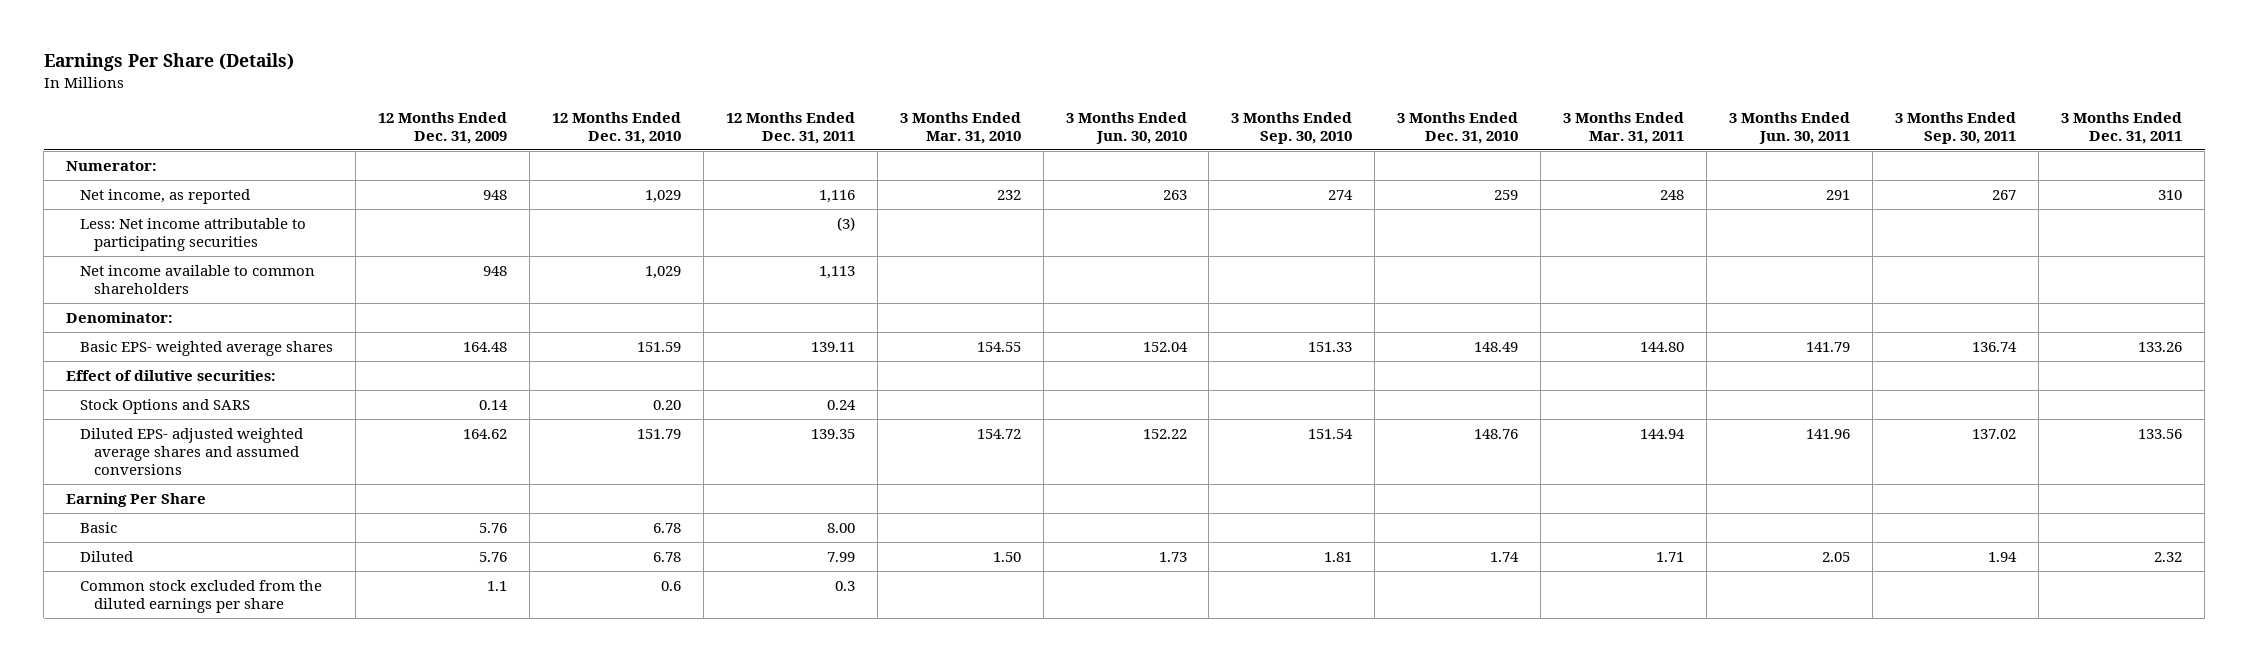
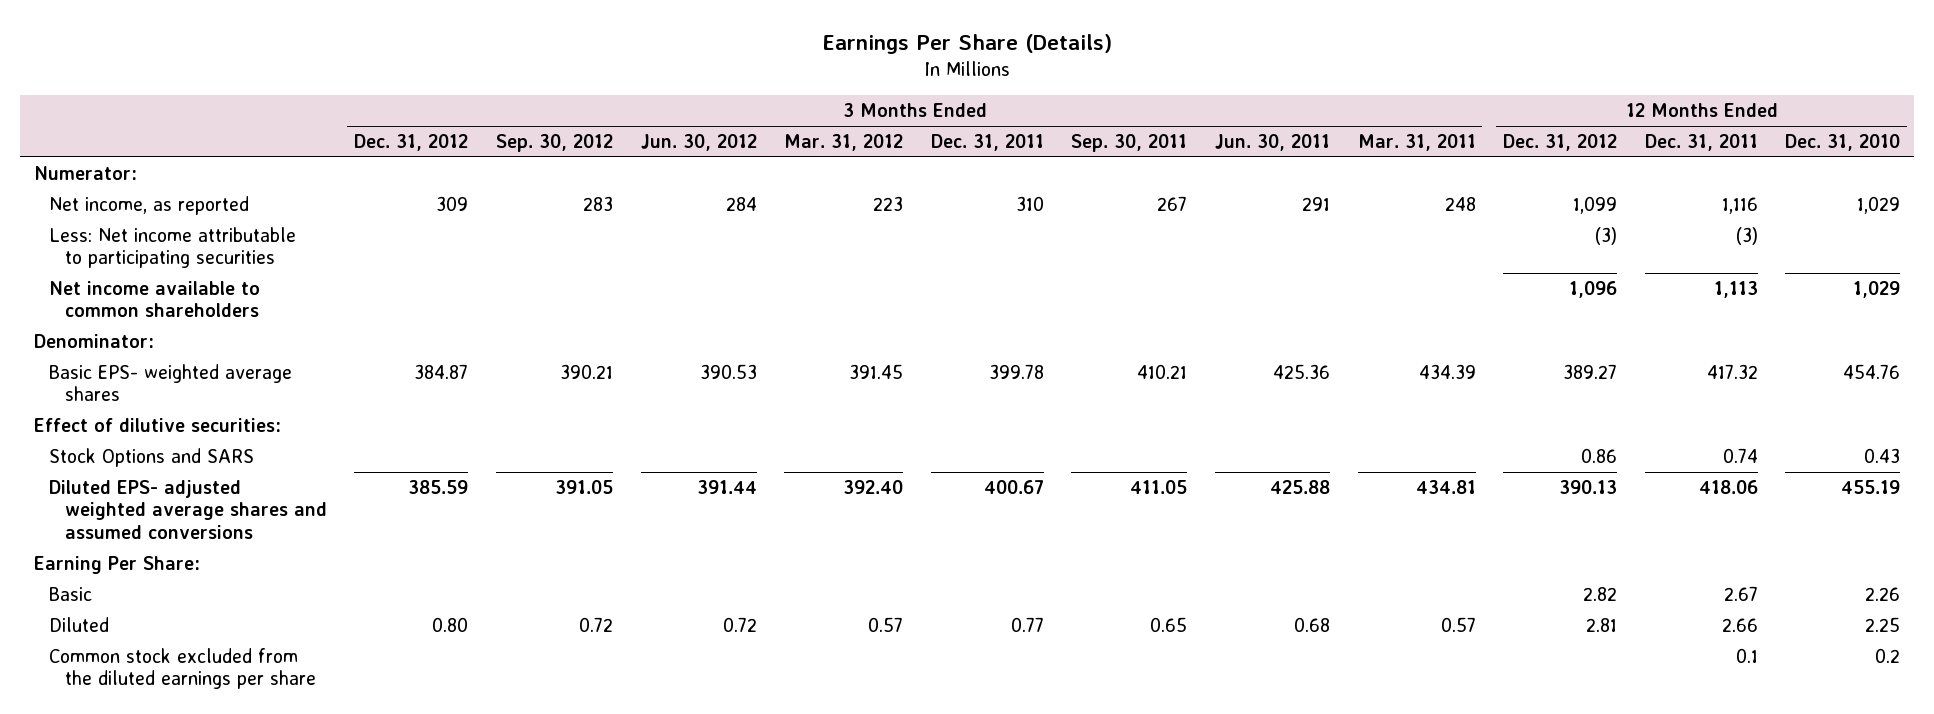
[377,111,507,144] 12 Months Ended Dec. 31, 2009 -> none
[899,111,1021,144] 3 Months Ended Mar. 31, 2010 -> none
[1065,111,1187,144] 3 Months Ended Jun. 30, 2010 -> none
[1231,111,1353,144] 3 Months Ended Sep. 30, 2010 -> none
[1397,111,1519,144] 3 Months Ended Dec. 31, 2010 -> none
none -> [354,134,469,152] Dec. 31, 2012
none -> [495,134,613,153] Sep. 30, 2012
none -> [640,134,757,152] Jun. 30, 2012
none -> [784,134,904,152] Mar. 31, 2012
none -> [1503,134,1618,152] Dec. 31, 2012
[636,341,681,352] 151.59 -> [1843,363,1901,379] 454.76
[810,341,855,352] 139.11 -> [1706,363,1758,379] 417.32
[1640,341,1685,352] 144.80 -> [1418,363,1476,379] 434.39
[1806,341,1851,352] 141.79 -> [1272,363,1330,379] 425.36
[1972,341,2018,352] 136.74 -> [1137,363,1188,379] 410.21
[2138,341,2183,352] 133.26 -> [988,363,1044,379] 399.78
[652,399,681,410] 0.20 -> [1864,447,1901,463] 0.43
[826,399,856,410] 0.24 -> [1722,447,1758,463] 0.74
[636,428,681,439] 151.79 -> [1841,479,1901,494] 455.19
[810,428,855,439] 139.35 -> [1698,479,1758,494] 418.06
[1640,428,1686,439] 144.94 -> [1415,479,1476,494] 434.81
[1806,428,1851,439] 141.96 -> [1269,479,1330,494] 425.88
[1972,428,2017,439] 137.02 -> [1130,479,1188,494] 411.05
[2138,428,2183,439] 133.56 -> [983,479,1044,494] 400.67
[66,492,207,507] Earning Per Share -> [33,555,200,574] Earning Per Share:
[652,522,681,533] 6.78 -> [1865,586,1901,601] 2.26
[826,522,855,533] 8.00 -> [1723,585,1758,601] 2.67
[652,551,681,562] 6.78 -> [1865,616,1901,632] 2.25
[826,551,855,562] 7.99 -> [1721,617,1758,632] 2.66
[1656,551,1685,562] 1.71 -> [1440,616,1476,632] 0.57
[1822,551,1851,562] 2.05 -> [1293,616,1330,632] 0.68
[1988,551,2018,562] 1.94 -> [1150,616,1188,632] 0.65
[2154,551,2183,562] 2.32 -> [1010,616,1044,632] 0.77
[660,580,681,591] 0.6 -> [1875,647,1901,663] 0.2
[834,580,855,591] 0.3 -> [1735,647,1758,663] 0.1

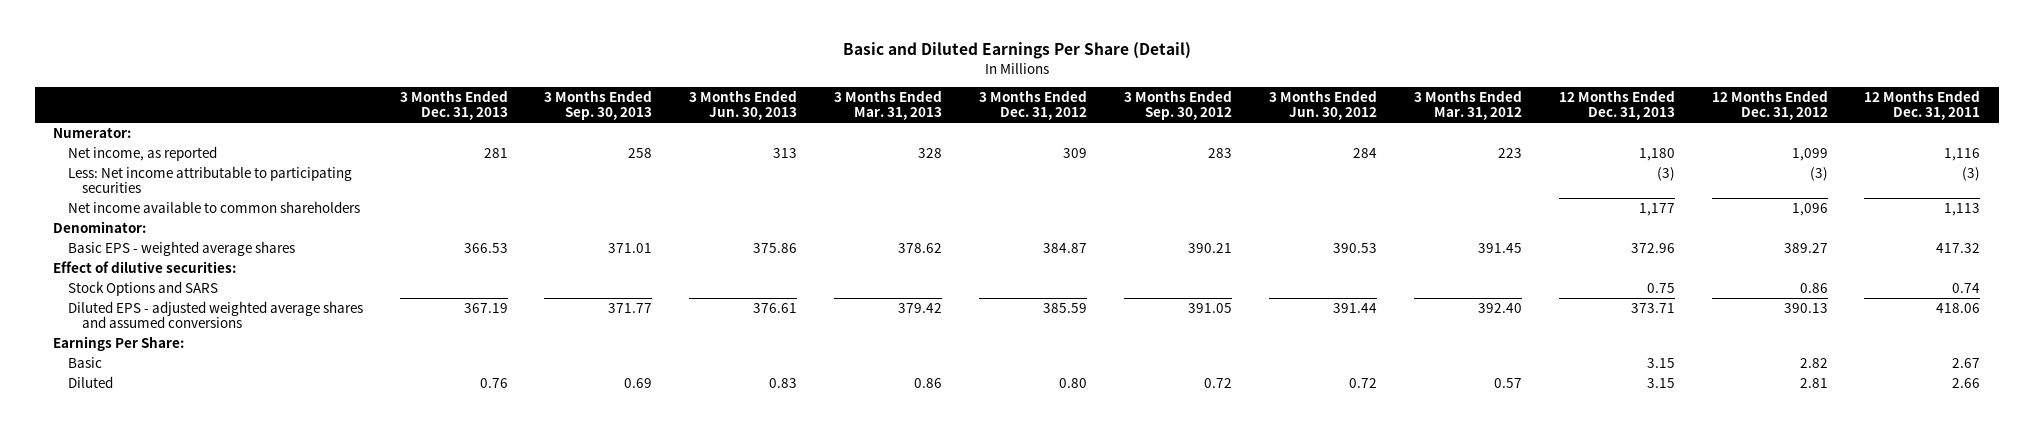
[822,33,1113,54] Earnings Per Share (Details) -> [842,42,1191,60] Basic and Diluted Earnings Per Share (Detail)
[930,134,1044,152] Dec. 31, 2011 -> none
[1071,134,1188,153] Sep. 30, 2011 -> none
[1214,134,1330,152] Jun. 30, 2011 -> none
[1357,134,1476,152] Mar. 31, 2011 -> none
[1785,134,1901,152] Dec. 31, 2010 -> none
none -> [399,89,508,121] 3 Months Ended Dec. 31, 2013
none -> [544,89,653,121] 3 Months Ended Sep. 30, 2013
none -> [689,89,798,121] 3 Months Ended Jun. 30, 2013
none -> [834,89,943,121] 3 Months Ended Mar. 31, 2013
none -> [1558,89,1675,121] 12 Months Ended Dec. 31, 2013
[49,363,293,402] Basic EPS- weighted average shares -> [67,240,295,256] Basic EPS - weighted average shares
[49,479,327,539] Diluted EPS- adjusted weighted average shares and assumed conversions -> [67,300,363,329] Diluted EPS - adjusted weighted average shares and assumed conversions
[33,555,200,574] Earning Per Share: -> [53,335,185,351] Earnings Per Share:
[49,647,316,690] Common stock excluded from the diluted earnings per share -> none

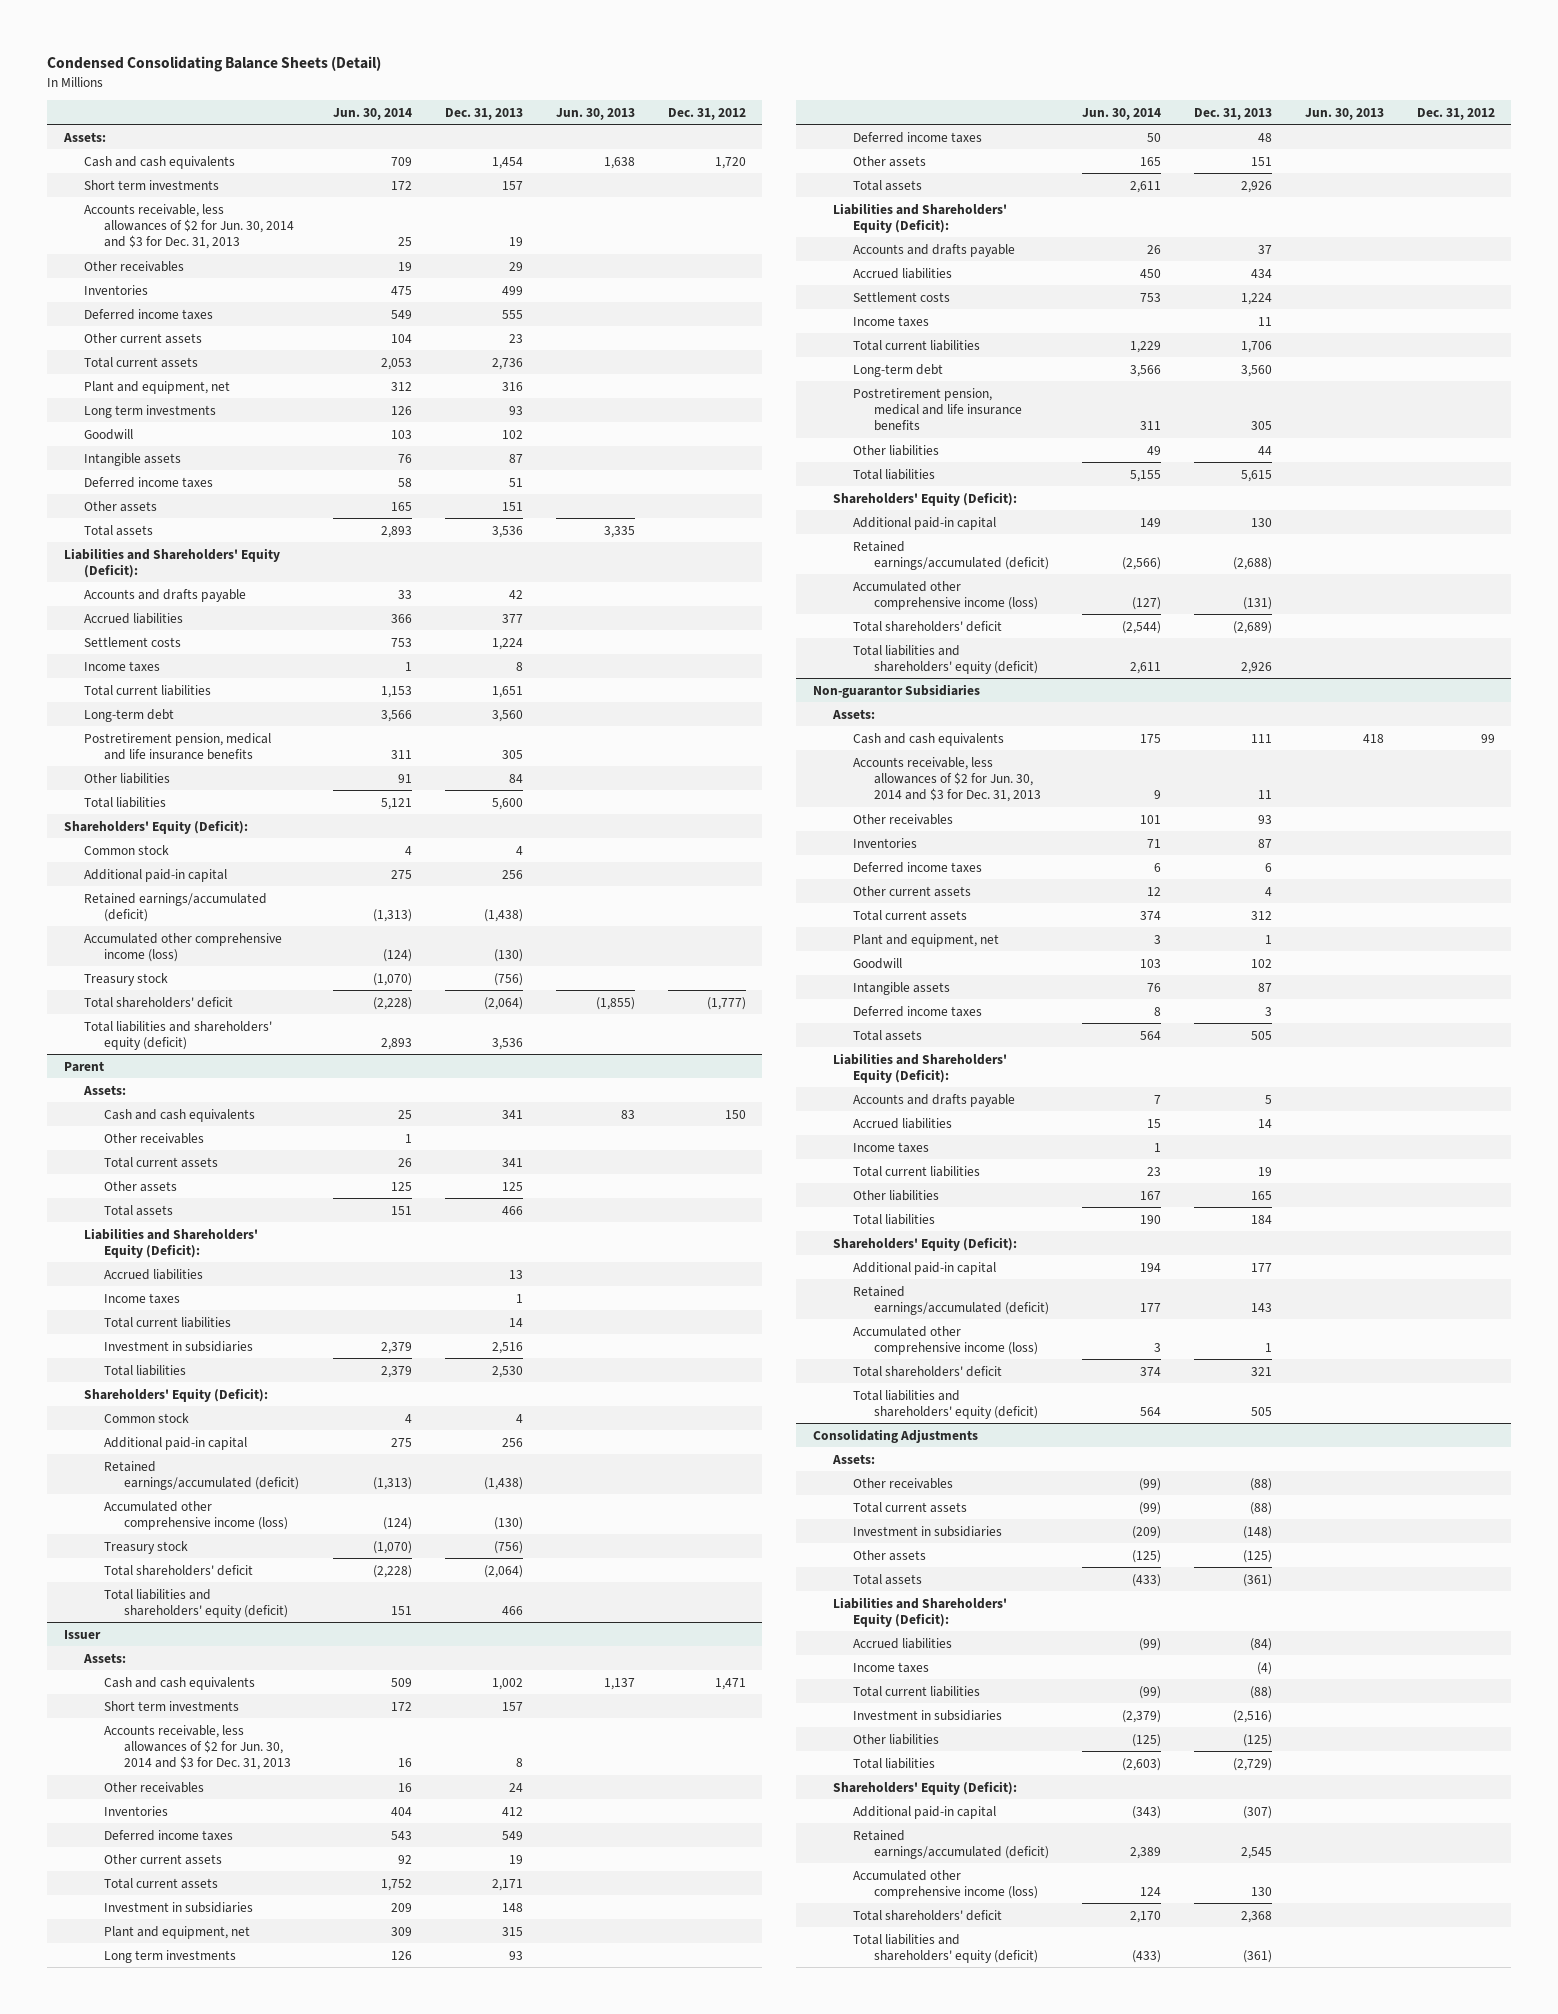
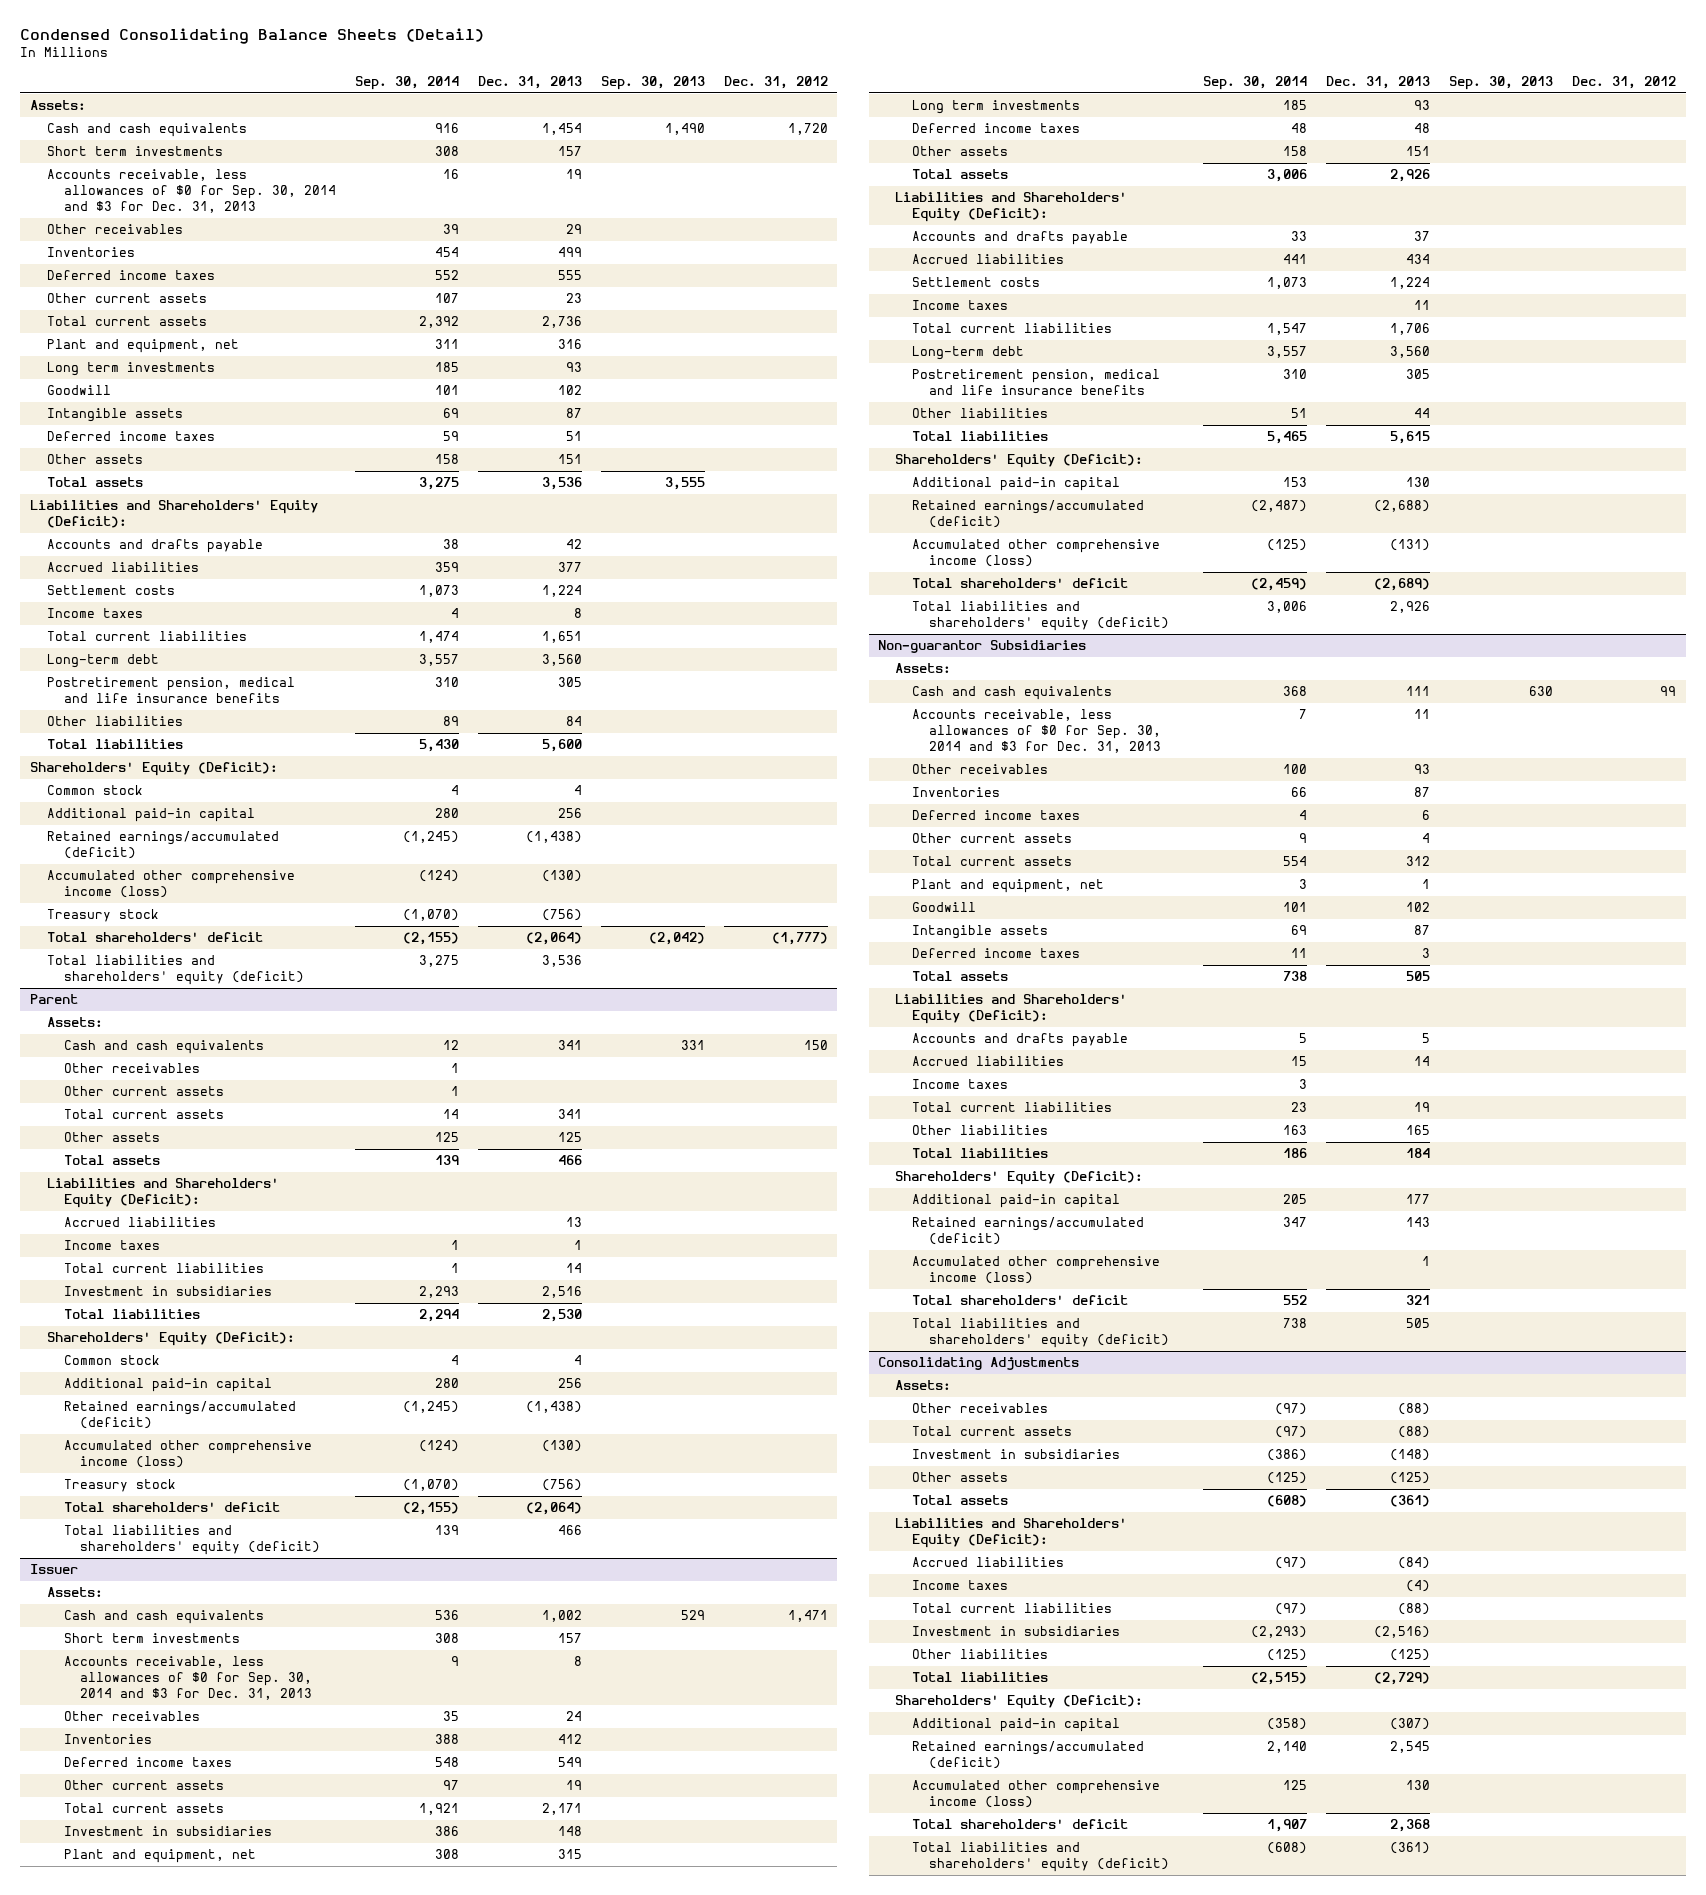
[332,107,412,120] Jun. 30, 2014 -> none
[555,107,635,120] Jun. 30, 2013 -> none
none -> [354,75,459,90] Sep. 30, 2014
none -> [600,75,705,90] Sep. 30, 2013
[83,203,295,250] Accounts receivable, less allowances of $2 for Jun. 30, 2014 and $3 for Dec. 31, 2013 -> [46,169,336,214] Accounts receivable, less allowances of $0 for Sep. 30, 2014 and $3 for Dec. 31, 2013
none -> [63,1086,224,1097] Other current assets
[104,1724,292,1771] Accounts receivable, less allowances of $2 for Jun. 30, 2014 and $3 for Dec. 31, 2013 -> [63,1656,313,1701] Accounts receivable, less allowances of $0 for Sep. 30, 2014 and $3 for Dec. 31, 2013
[853,756,1041,803] Accounts receivable, less allowances of $2 for Jun. 30, 2014 and $3 for Dec. 31, 2013 -> [912,709,1162,754] Accounts receivable, less allowances of $0 for Sep. 30, 2014 and $3 for Dec. 31, 2013

